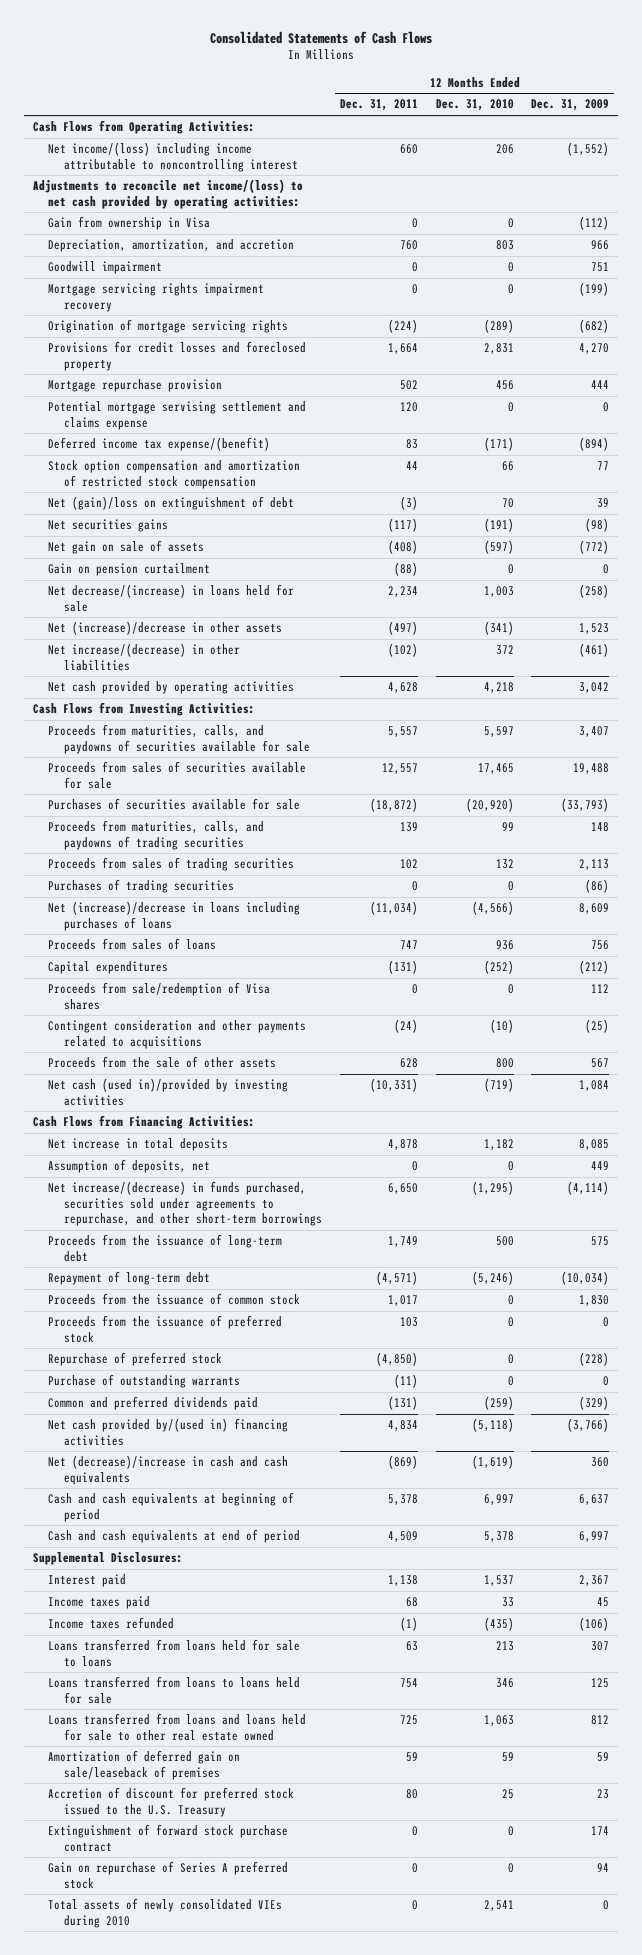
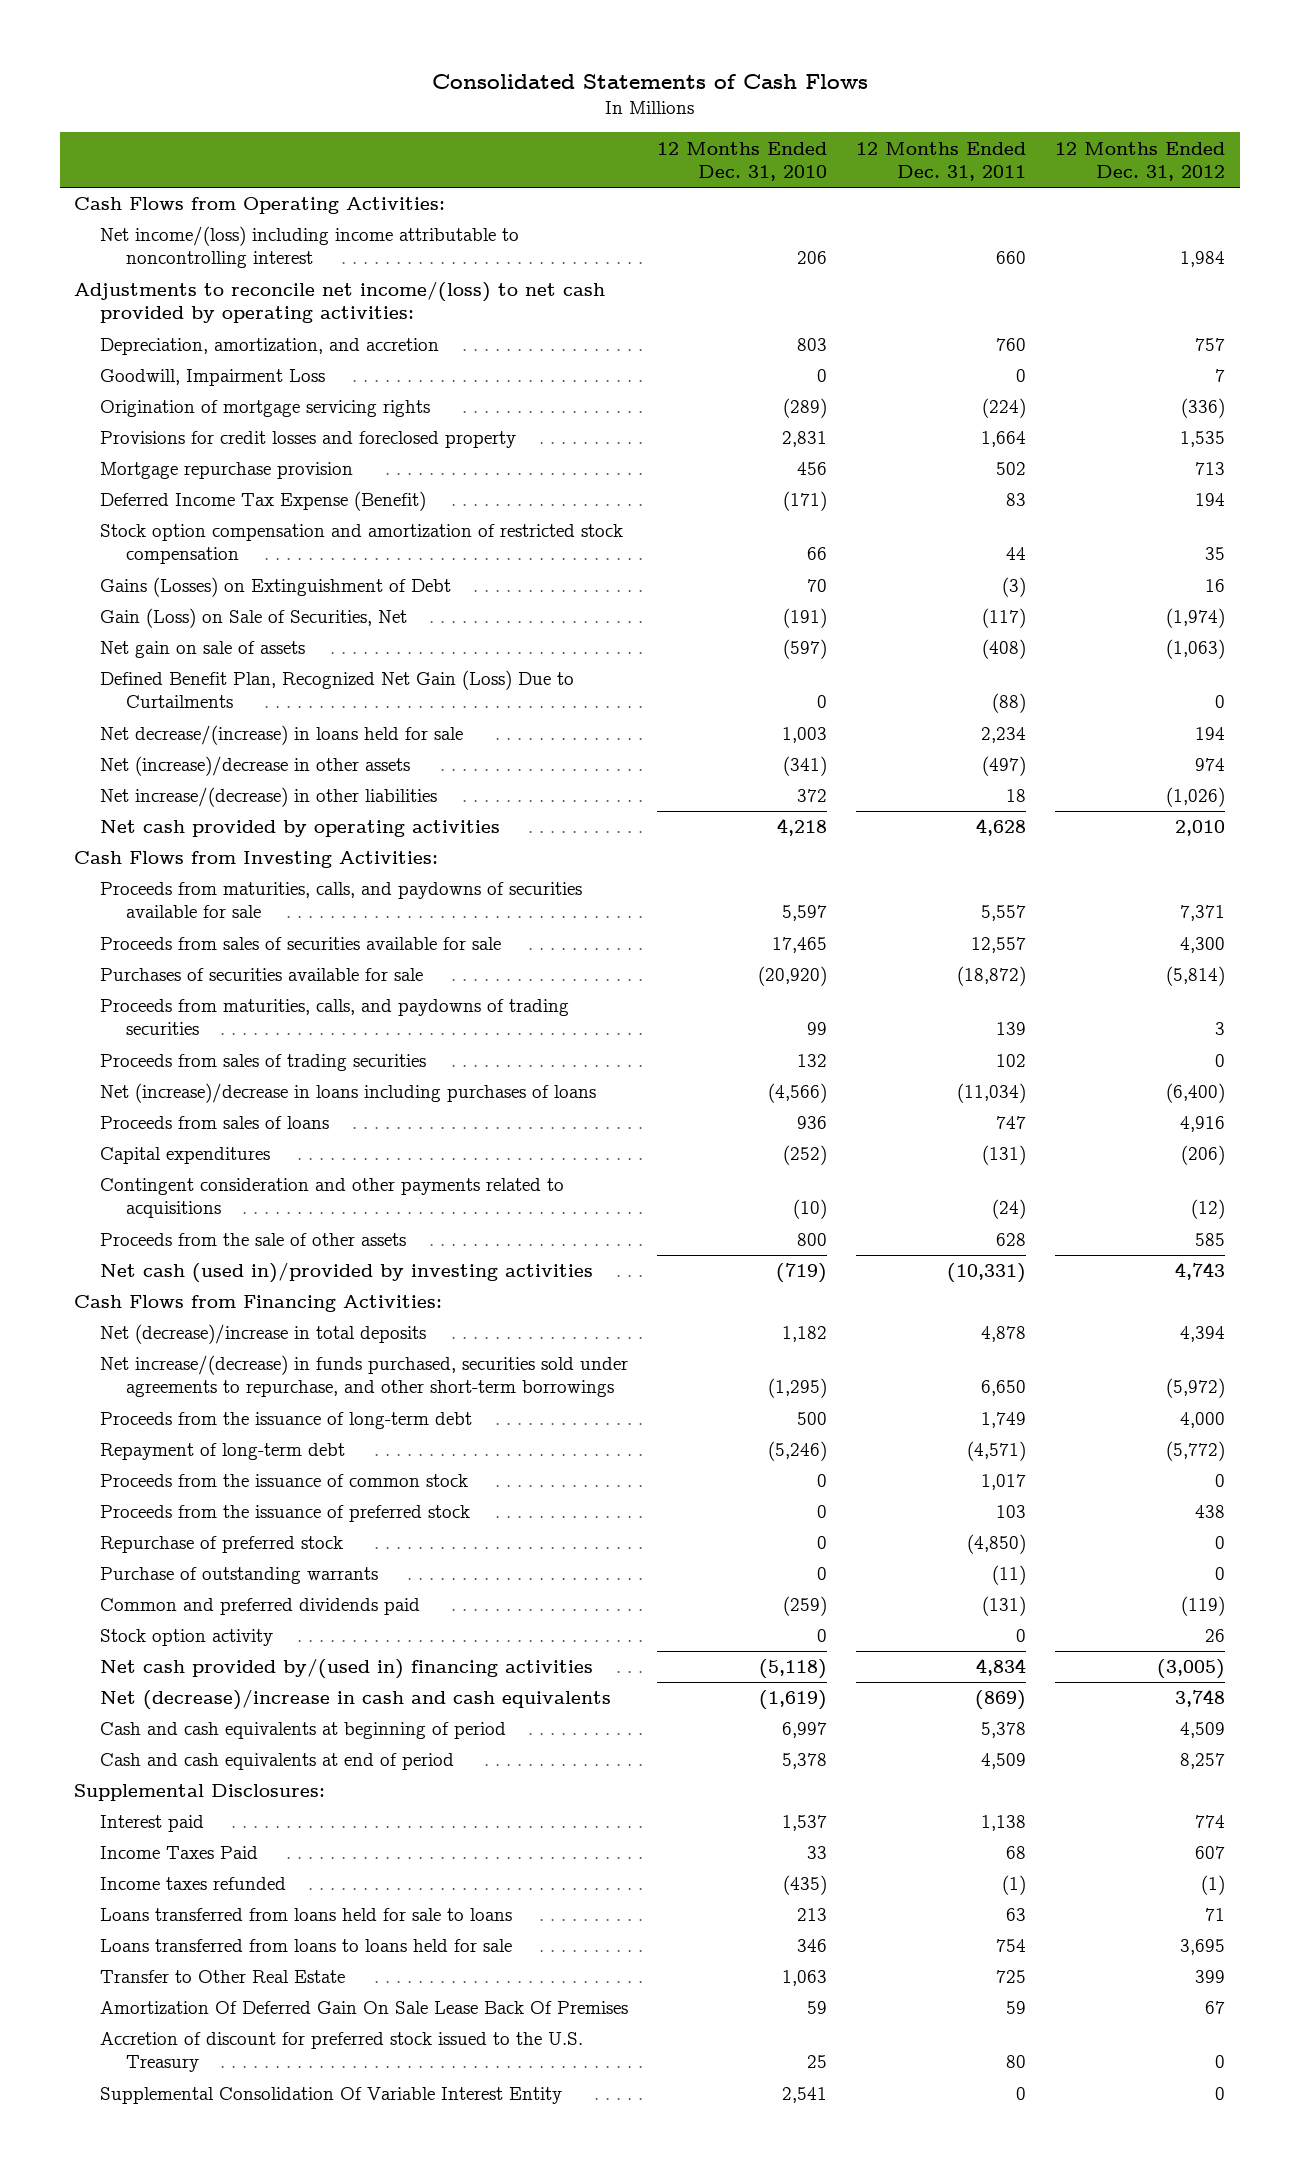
[531,99,610,112] Dec. 31, 2009 -> none
none -> [1055,141,1226,181] 12 Months Ended Dec. 31, 2012
[48,216,211,231] Gain from ownership in Visa -> none
[48,283,265,312] Mortgage servicing rights impairment recovery -> none
[48,261,163,275] Goodwill impairment -> [100,369,326,387] Goodwill, Impairment Loss
[48,401,307,430] Potential mortgage servising settlement and claims expense -> none
[48,437,271,452] Deferred income tax expense/(benefit) -> [100,491,427,512] Deferred Income Tax Expense (Benefit)
[48,496,295,511] Net (gain)/loss on extinguishment of debt -> [100,577,452,598] Gains (Losses) on Extinguishment of Debt
[48,519,169,533] Net securities gains -> [100,608,408,629] Gain (Loss) on Sale of Securities, Net
[48,563,211,577] Gain on pension curtailment -> none
none -> [100,670,575,709] Defined Benefit Plan, Recognized Net Gain (Loss) Due to Curtailments
[387,643,418,658] (102) -> [1006,789,1027,803] 18
[48,879,235,894] Purchases of trading securities -> none
[48,982,271,1010] Proceeds from sale/redemption of Visa shares -> none
[48,1159,211,1174] Assumption of deposits, net -> none
[48,1138,229,1152] Net increase in total deposits -> [100,1324,427,1345] Net (decrease)/increase in total deposits
none -> [100,1629,274,1647] Stock option activity
[48,1596,151,1610] Income taxes paid -> [100,1846,259,1860] Income Taxes Paid
[48,1713,307,1741] Loans transferred from loans and loans held for sale to other real estate owned -> [100,1970,346,1984] Transfer to Other Real Estate
[48,1750,241,1780] Amortization of deferred gain on sale/leaseback of premises -> [100,2001,629,2015] Amortization Of Deferred Gain On Sale Lease Back Of Premises
[48,1824,289,1852] Extinguishment of forward stock purchase contract -> none
[48,1861,289,1889] Gain on repurchase of Series A preferred stock -> none
[48,1898,283,1928] Total assets of newly consolidated VIEs during 2010 -> [100,2087,563,2105] Supplemental Consolidation Of Variable Interest Entity

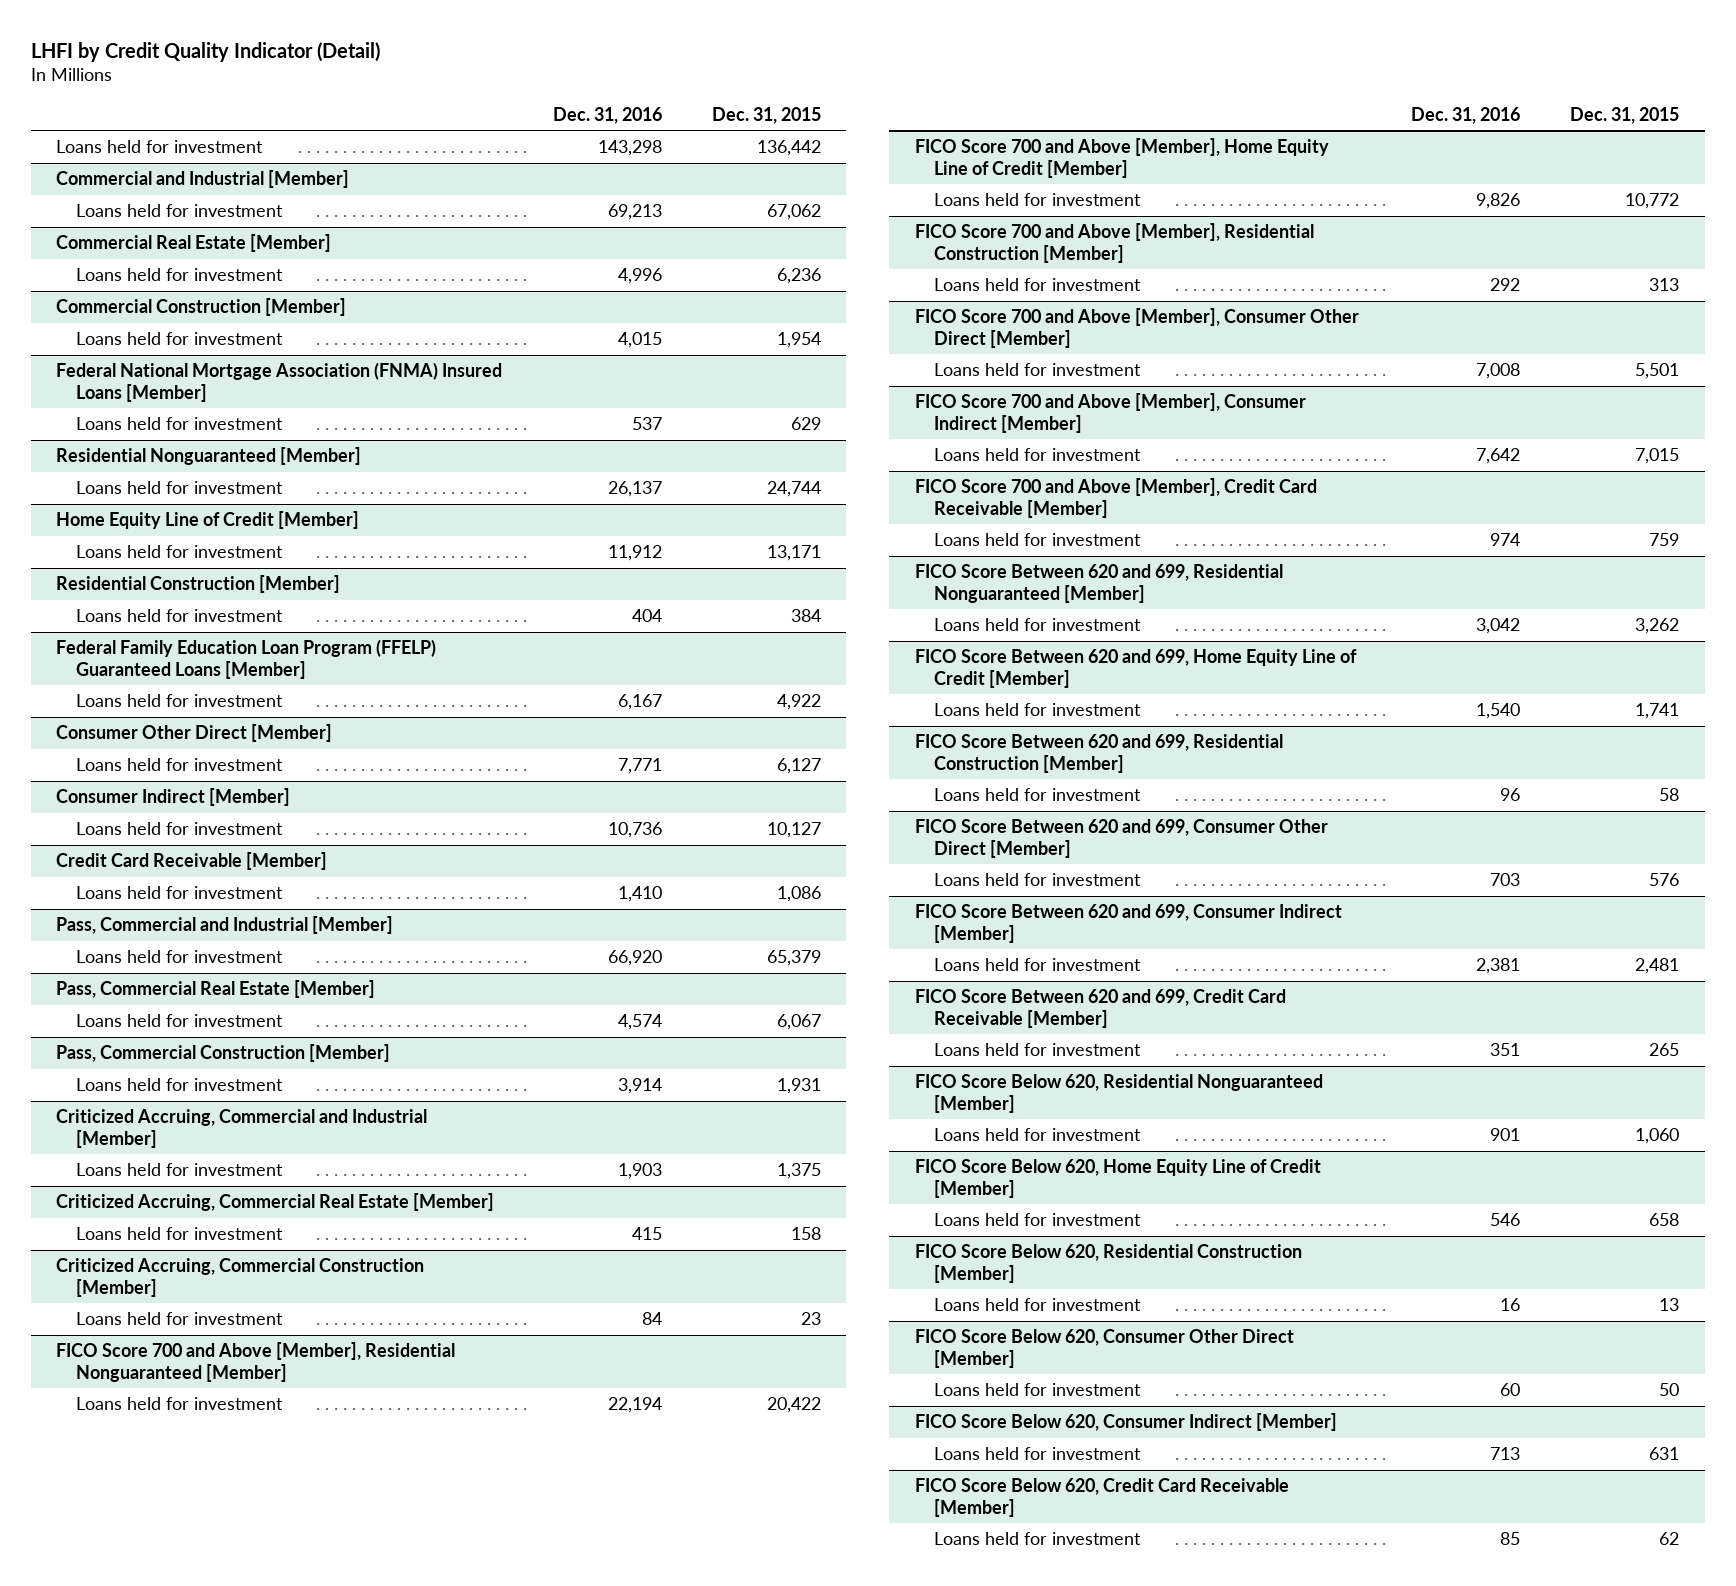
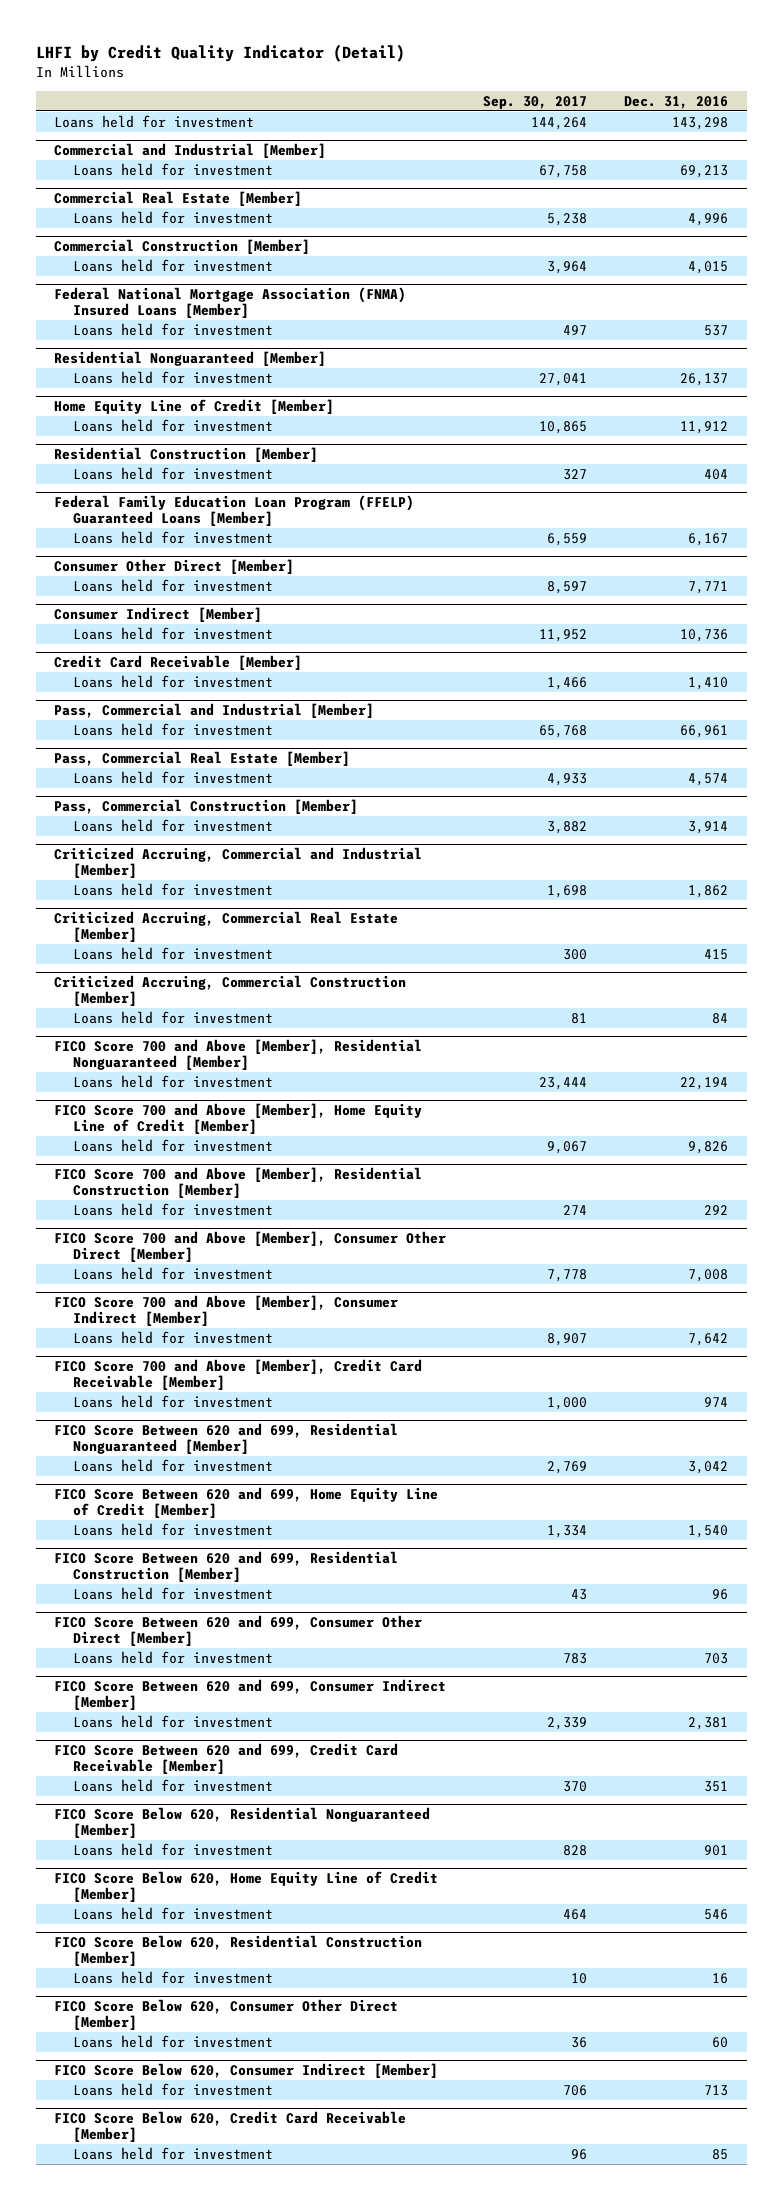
[712,106,822,124] Dec. 31, 2015 -> none
none -> [483,95,588,109] Sep. 30, 2017
[607,950,662,967] 66,920 -> [680,724,729,738] 66,961
[617,1163,662,1180] 1,903 -> [688,884,729,898] 1,862

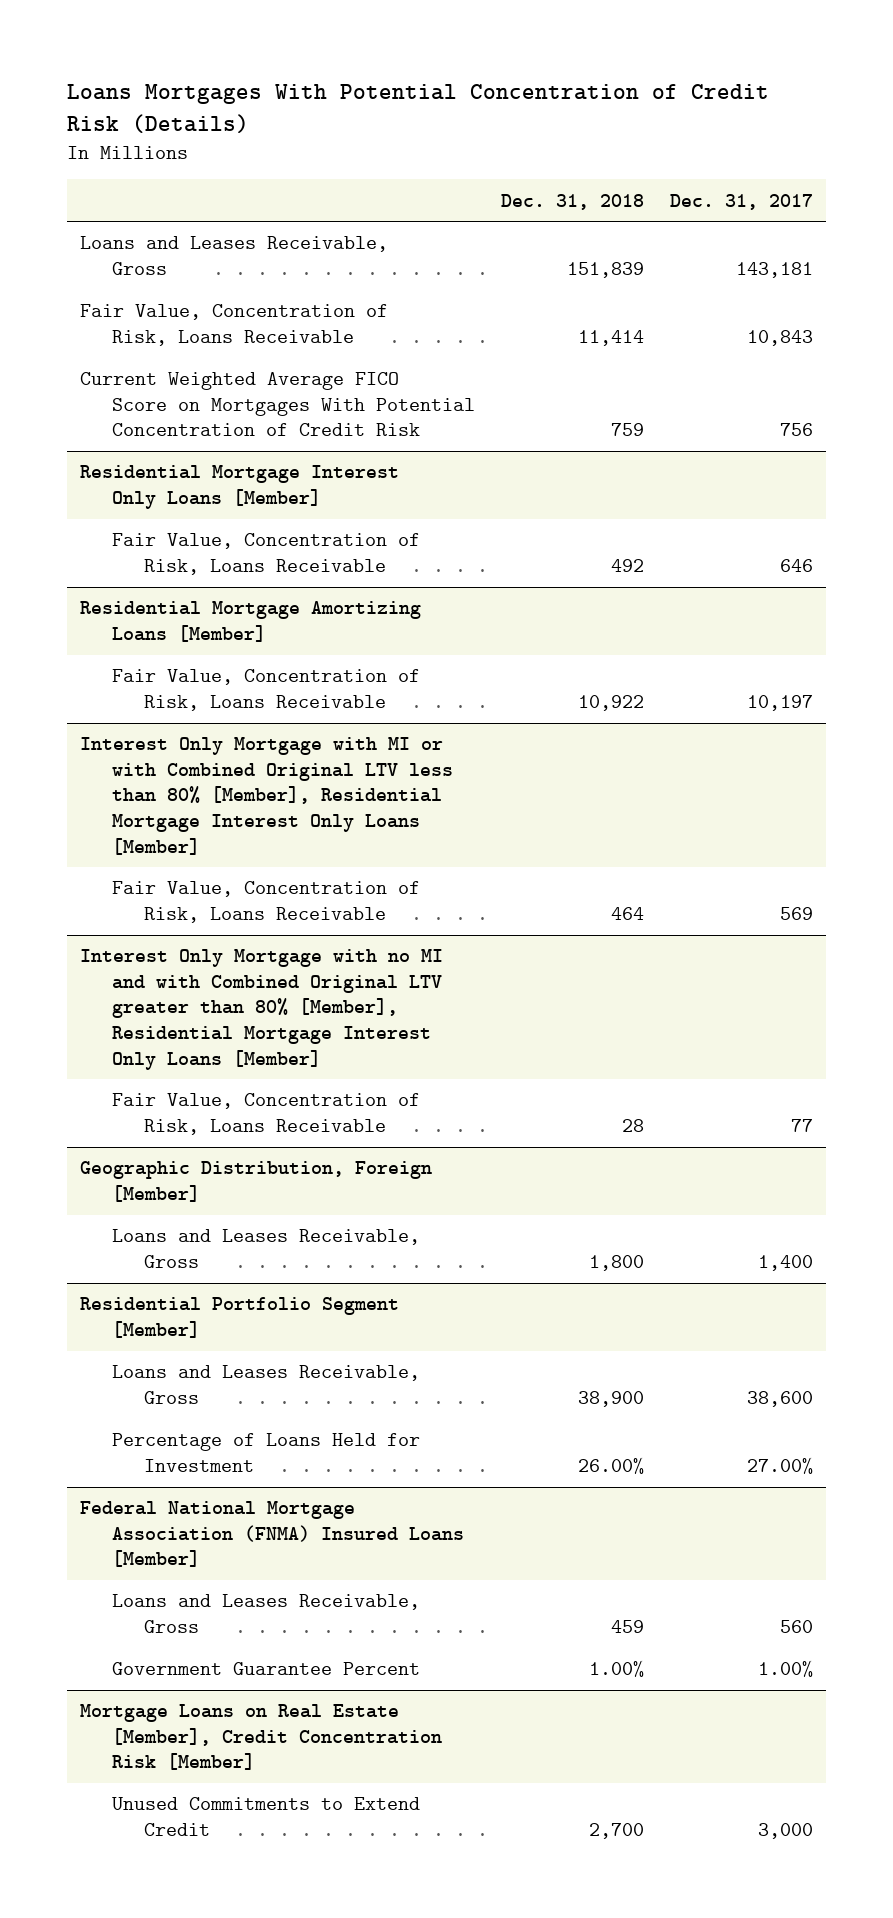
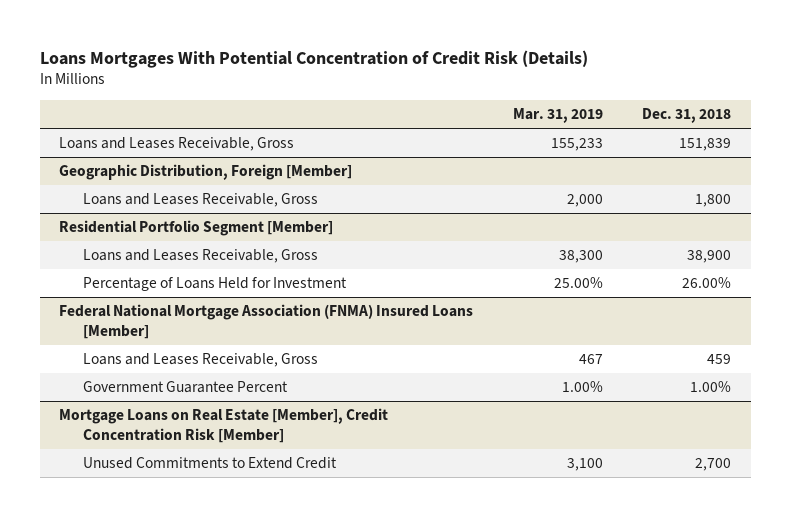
[670,193,814,210] Dec. 31, 2017 -> none
none -> [512,108,603,124] Mar. 31, 2019
[80,304,389,346] Fair Value, Concentration of Risk, Loans Receivable -> none
[80,372,476,437] Current Weighted Average FICO Score on Mortgages With Potential Concentration of Credit Risk -> none
[80,465,400,509] Residential Mortgage Interest Only Loans [Member] -> none
[112,533,421,575] Fair Value, Concentration of Risk, Loans Receivable -> none
[80,601,422,642] Residential Mortgage Amortizing Loans [Member] -> none
[112,669,421,711] Fair Value, Concentration of Risk, Loans Receivable -> none
[80,737,454,855] Interest Only Mortgage with MI or with Combined Original LTV less than 80% [Member], Residential Mortgage Interest Only Loans [Member] -> none
[112,881,421,923] Fair Value, Concentration of Risk, Loans Receivable -> none
[80,949,444,1070] Interest Only Mortgage with no MI and with Combined Original LTV greater than 80% [Member], Residential Mortgage Interest Only Loans [Member] -> none
[112,1093,421,1135] Fair Value, Concentration of Risk, Loans Receivable -> none

